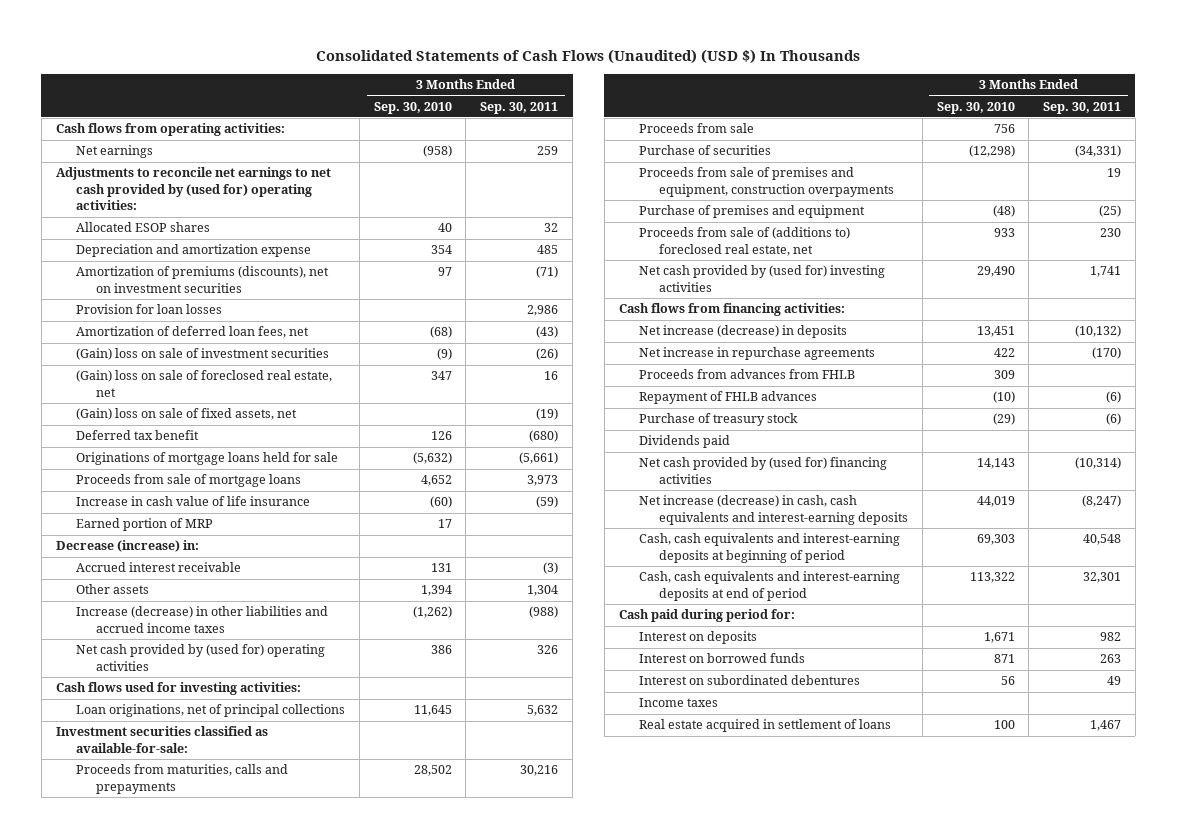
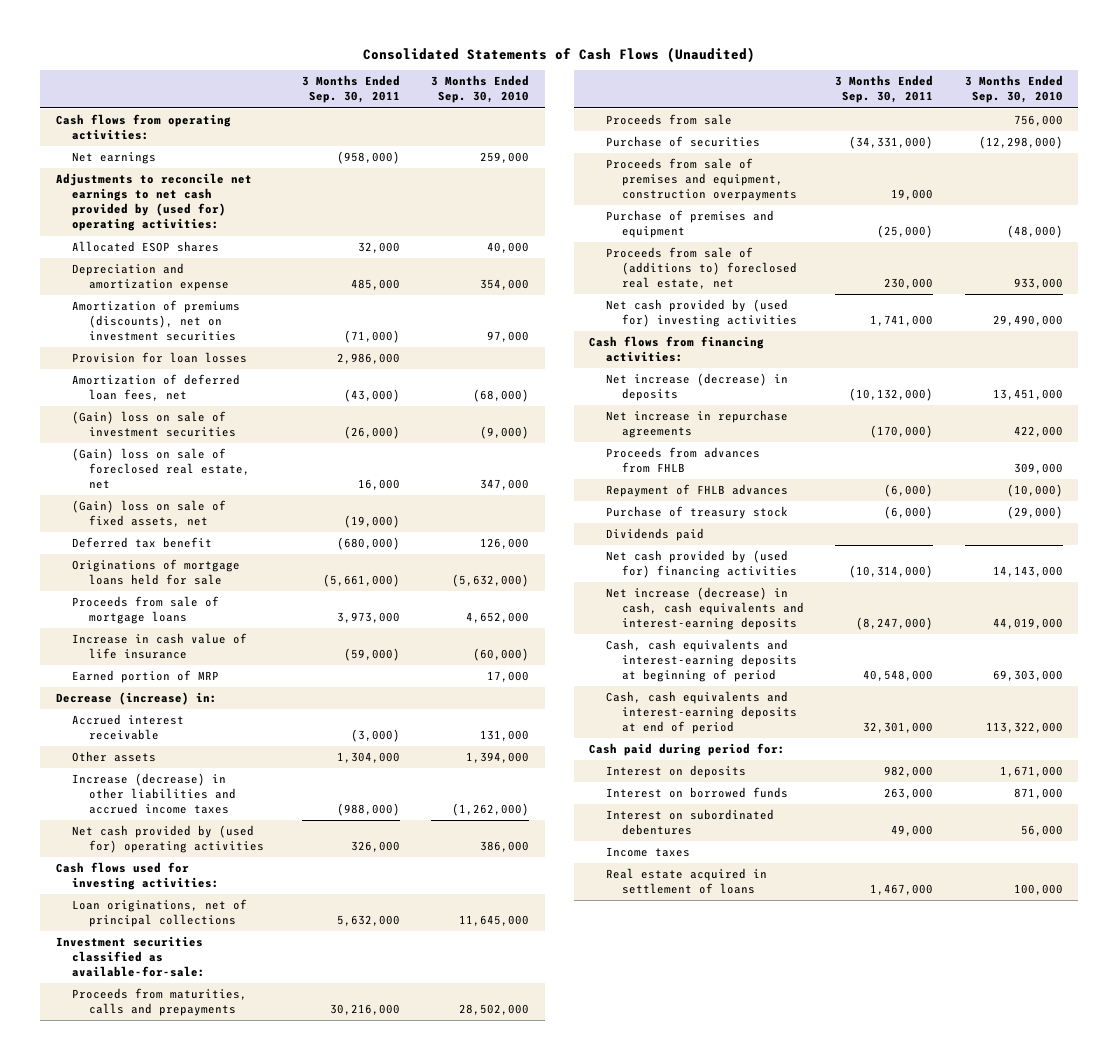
[316,49,861,65] Consolidated Statements of Cash Flows (Unaudited) (USD $) In Thousands -> [363,46,756,63] Consolidated Statements of Cash Flows (Unaudited)
[422,145,452,158] (958) -> [480,152,530,164] 259,000
[537,146,559,156] 259 -> [336,151,400,165] (958,000)
[437,223,452,233] 40 -> [487,242,530,254] 40,000
[544,223,559,233] 32 -> [357,242,400,254] 32,000
[430,245,452,255] 354 -> [480,279,530,291] 354,000
[537,245,559,255] 485 -> [350,279,400,291] 485,000
[437,267,452,277] 97 -> [487,331,530,343] 97,000
[536,266,559,279] (71) -> [343,330,400,344] (71,000)
[527,305,559,317] 2,986 -> [336,353,400,365] 2,986,000
[429,326,452,339] (68) -> [473,389,530,403] (68,000)
[536,326,559,339] (43) -> [343,389,400,403] (43,000)
[436,348,452,361] (9) -> [480,426,530,440] (9,000)
[536,348,559,361] (26) -> [343,426,400,440] (26,000)
[430,371,452,381] 347 -> [480,479,530,491] 347,000
[544,371,559,381] 16 -> [357,479,400,491] 16,000
[536,408,559,421] (19) -> [343,515,400,529] (19,000)
[430,431,452,441] 126 -> [480,538,530,550] 126,000
[529,430,559,443] (680) -> [336,537,400,551] (680,000)
[412,452,452,465] (5,632) -> [452,574,530,588] (5,632,000)
[519,452,559,465] (5,661) -> [322,574,400,588] (5,661,000)
[420,475,452,487] 4,652 -> [466,612,530,624] 4,652,000
[527,475,559,487] 3,973 -> [336,612,400,624] 3,973,000
[429,496,452,509] (60) -> [473,648,530,662] (60,000)
[536,496,559,509] (59) -> [343,648,400,662] (59,000)
[437,519,452,529] 17 -> [487,671,530,683] 17,000
[430,563,452,573] 131 -> [480,730,530,742] 131,000
[543,562,559,575] (3) -> [350,729,400,743] (3,000)
[420,585,452,597] 1,394 -> [466,752,530,764] 1,394,000
[527,585,559,597] 1,304 -> [336,752,400,764] 1,304,000
[412,606,452,619] (1,262) -> [452,803,530,817] (1,262,000)
[529,606,559,619] (988) -> [336,803,400,817] (988,000)
[430,645,452,655] 386 -> [480,841,530,853] 386,000
[537,645,559,655] 326 -> [350,841,400,853] 326,000
[413,705,452,717] 11,645 -> [459,915,530,927] 11,645,000
[527,705,559,717] 5,632 -> [336,915,400,927] 5,632,000
[413,765,452,777] 28,502 -> [459,1004,530,1016] 28,502,000
[520,765,559,777] 30,216 -> [329,1004,400,1016] 30,216,000
[993,124,1015,134] 756 -> [1013,115,1063,127] 756,000
[968,145,1015,158] (12,298) -> [978,136,1063,150] (12,298,000)
[1075,145,1122,158] (34,331) -> [849,136,934,150] (34,331,000)
[1107,168,1122,178] 19 -> [891,189,934,201] 19,000
[992,205,1015,218] (48) -> [1006,225,1063,239] (48,000)
[1099,205,1122,218] (25) -> [877,225,934,239] (25,000)
[993,228,1015,238] 933 -> [1013,278,1063,290] 933,000
[1100,228,1122,238] 230 -> [884,278,934,290] 230,000
[976,266,1015,278] 29,490 -> [992,315,1063,327] 29,490,000
[1090,266,1122,278] 1,741 -> [870,315,934,327] 1,741,000
[976,326,1015,338] 13,451 -> [992,389,1063,401] 13,451,000
[1075,325,1122,338] (10,132) -> [849,388,934,402] (10,132,000)
[993,348,1015,358] 422 -> [1013,426,1063,438] 422,000
[1092,347,1122,360] (170) -> [870,425,934,439] (170,000)
[993,370,1015,380] 309 -> [1013,463,1063,475] 309,000
[992,391,1015,404] (10) -> [1006,484,1063,498] (10,000)
[1106,391,1122,404] (6) -> [884,484,934,498] (6,000)
[992,413,1015,426] (29) -> [1006,506,1063,520] (29,000)
[1106,413,1122,426] (6) -> [884,506,934,520] (6,000)
[976,458,1015,470] 14,143 -> [992,566,1063,578] 14,143,000
[1075,457,1122,470] (10,314) -> [849,565,934,579] (10,314,000)
[976,496,1015,508] 44,019 -> [992,618,1063,630] 44,019,000
[1082,495,1122,508] (8,247) -> [856,617,934,631] (8,247,000)
[976,534,1015,546] 69,303 -> [992,670,1063,682] 69,303,000
[1083,534,1122,546] 40,548 -> [863,670,934,682] 40,548,000
[969,572,1015,584] 113,322 -> [985,722,1063,734] 113,322,000
[1083,572,1122,584] 32,301 -> [863,722,934,734] 32,301,000
[983,632,1015,644] 1,671 -> [999,766,1063,778] 1,671,000
[1100,632,1122,642] 982 -> [884,766,934,778] 982,000
[993,654,1015,664] 871 -> [1013,788,1063,800] 871,000
[1100,654,1122,664] 263 -> [884,788,934,800] 263,000
[1000,676,1015,686] 56 -> [1020,825,1063,837] 56,000
[1107,676,1122,686] 49 -> [891,825,934,837] 49,000
[993,720,1015,730] 100 -> [1013,884,1063,896] 100,000
[1090,720,1122,732] 1,467 -> [870,884,934,896] 1,467,000

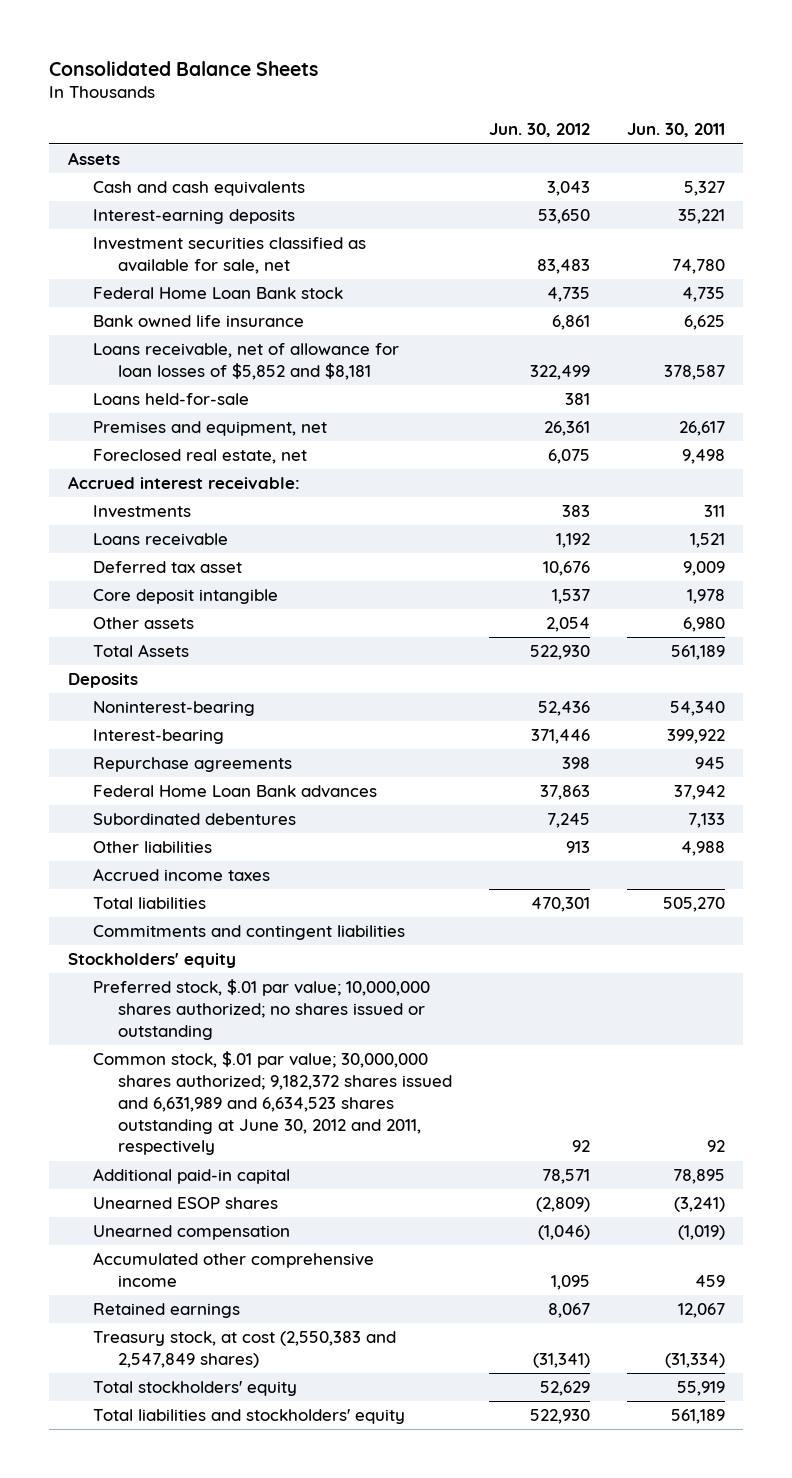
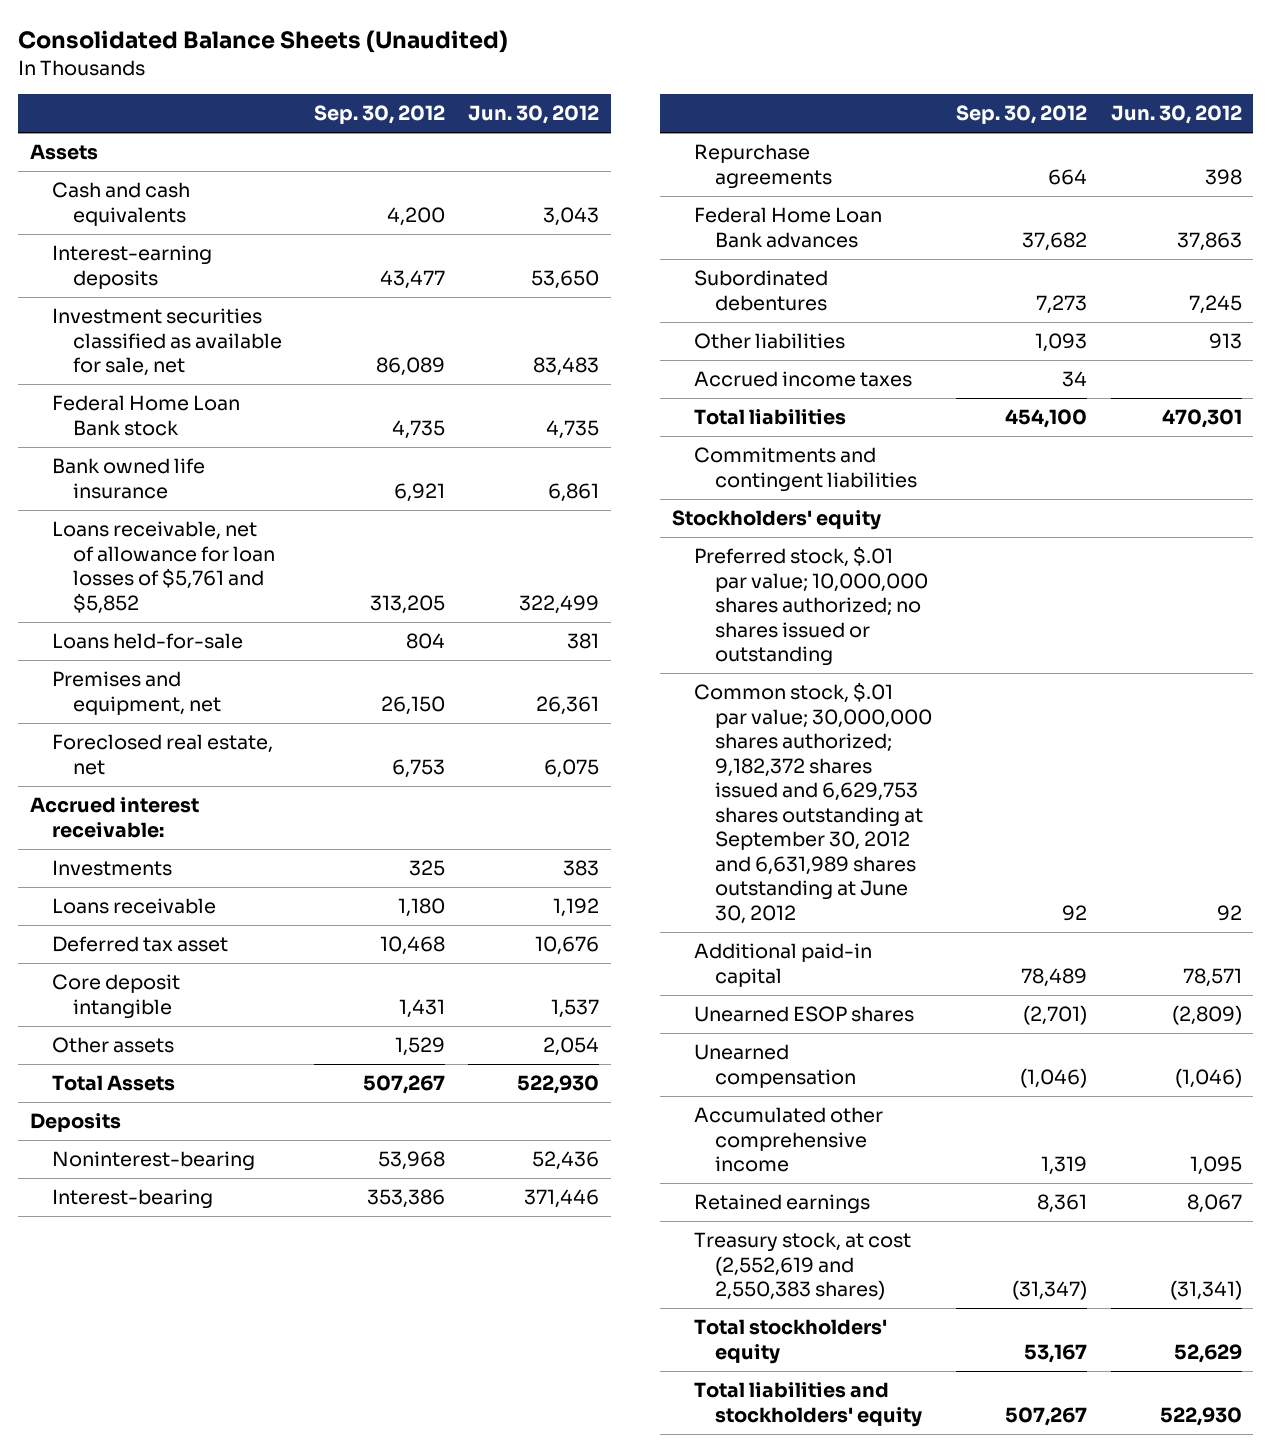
[49,60,319,76] Consolidated Balance Sheets -> [18,30,509,54] Consolidated Balance Sheets (Unaudited)
[626,123,725,138] Jun. 30, 2011 -> none
none -> [313,105,445,125] Sep. 30, 2012
[93,343,400,380] Loans receivable, net of allowance for loan losses of $5,852 and $8,181 -> [51,521,276,614] Loans receivable, net of allowance for loan losses of $5,761 and $5,852
[93,1051,453,1156] Common stock, $.01 par value; 30,000,000 shares authorized; 9,182,372 shares issued and 6,631,989 and 6,634,523 shares outstanding at June 30, 2012 and 2011, respectively -> [693,682,933,924] Common stock, $.01 par value; 30,000,000 shares authorized; 9,182,372 shares issued and 6,629,753 shares outstanding at September 30, 2012 and 6,631,989 shares outstanding at June 30, 2012
[93,1331,397,1368] Treasury stock, at cost (2,550,383 and 2,547,849 shares) -> [693,1232,911,1301] Treasury stock, at cost (2,552,619 and 2,550,383 shares)

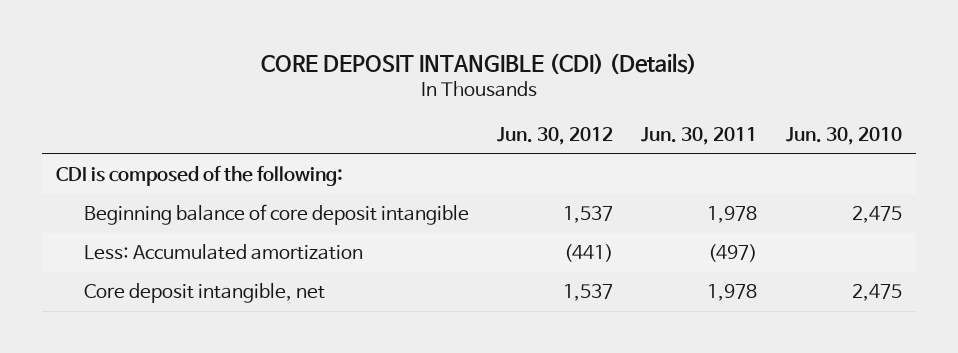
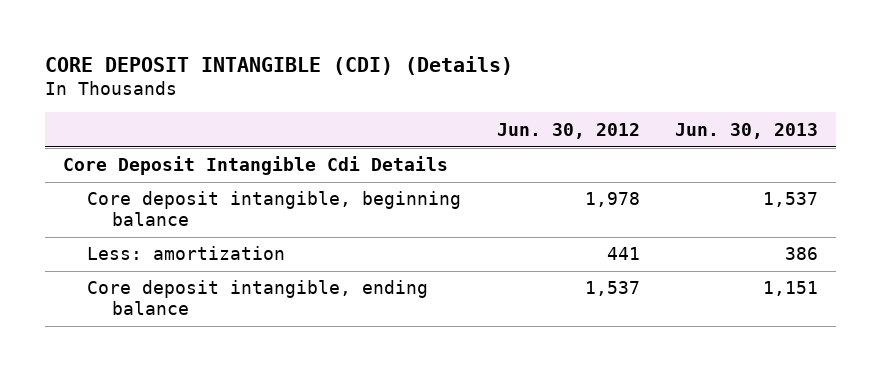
[641,127,758,146] Jun. 30, 2011 -> none
[785,127,902,146] Jun. 30, 2010 -> none
none -> [675,122,819,139] Jun. 30, 2013
[56,166,344,187] CDI is composed of the following: -> none
none -> [62,156,448,176] Core Deposit Intangible Cdi Details
[83,204,469,226] Beginning balance of core deposit intangible -> [87,191,462,227] Core deposit intangible, beginning balance
[562,206,613,224] 1,537 -> [584,192,640,208] 1,978
[83,244,363,261] Less: Accumulated amortization -> [87,246,286,261] Less: amortization
[563,244,613,263] (441) -> [606,247,640,261] 441
[83,283,325,304] Core deposit intangible, net -> [87,280,429,316] Core deposit intangible, ending balance

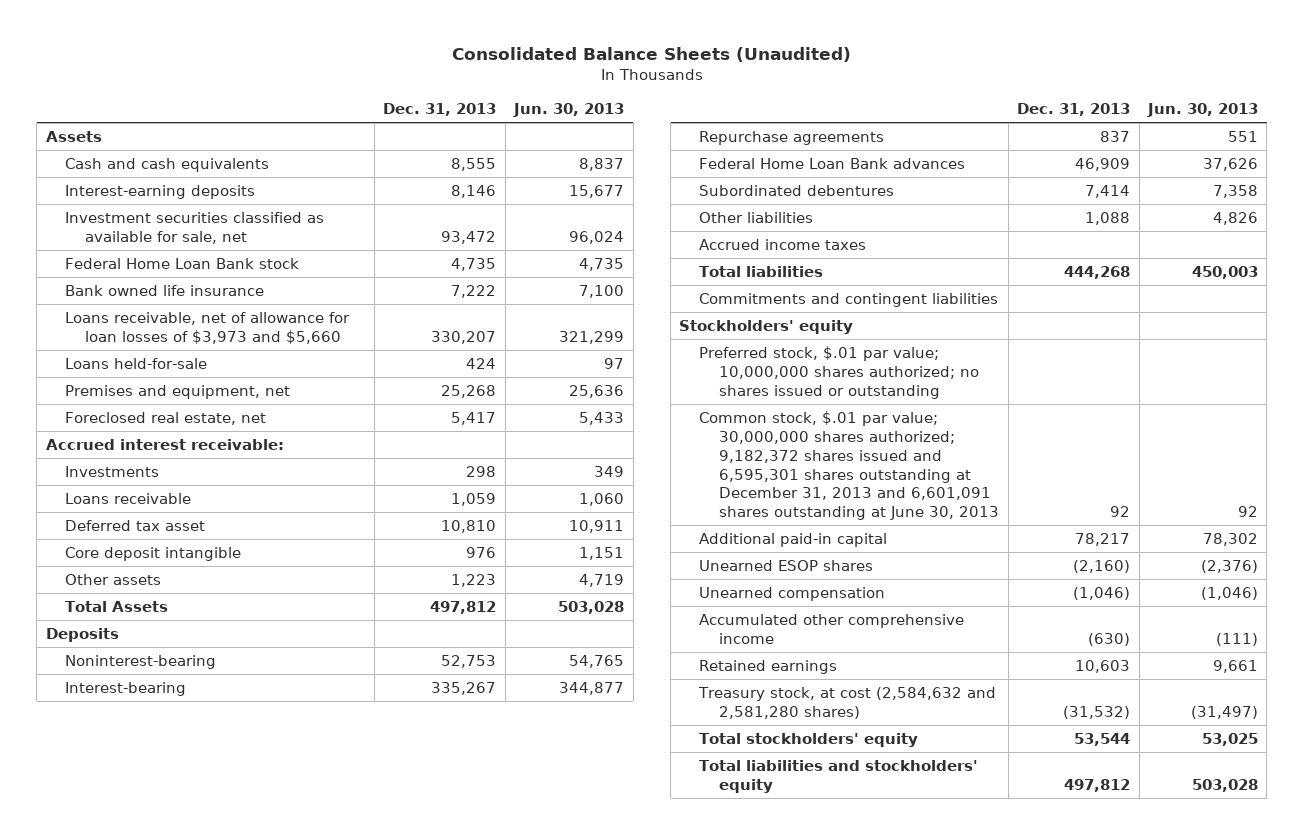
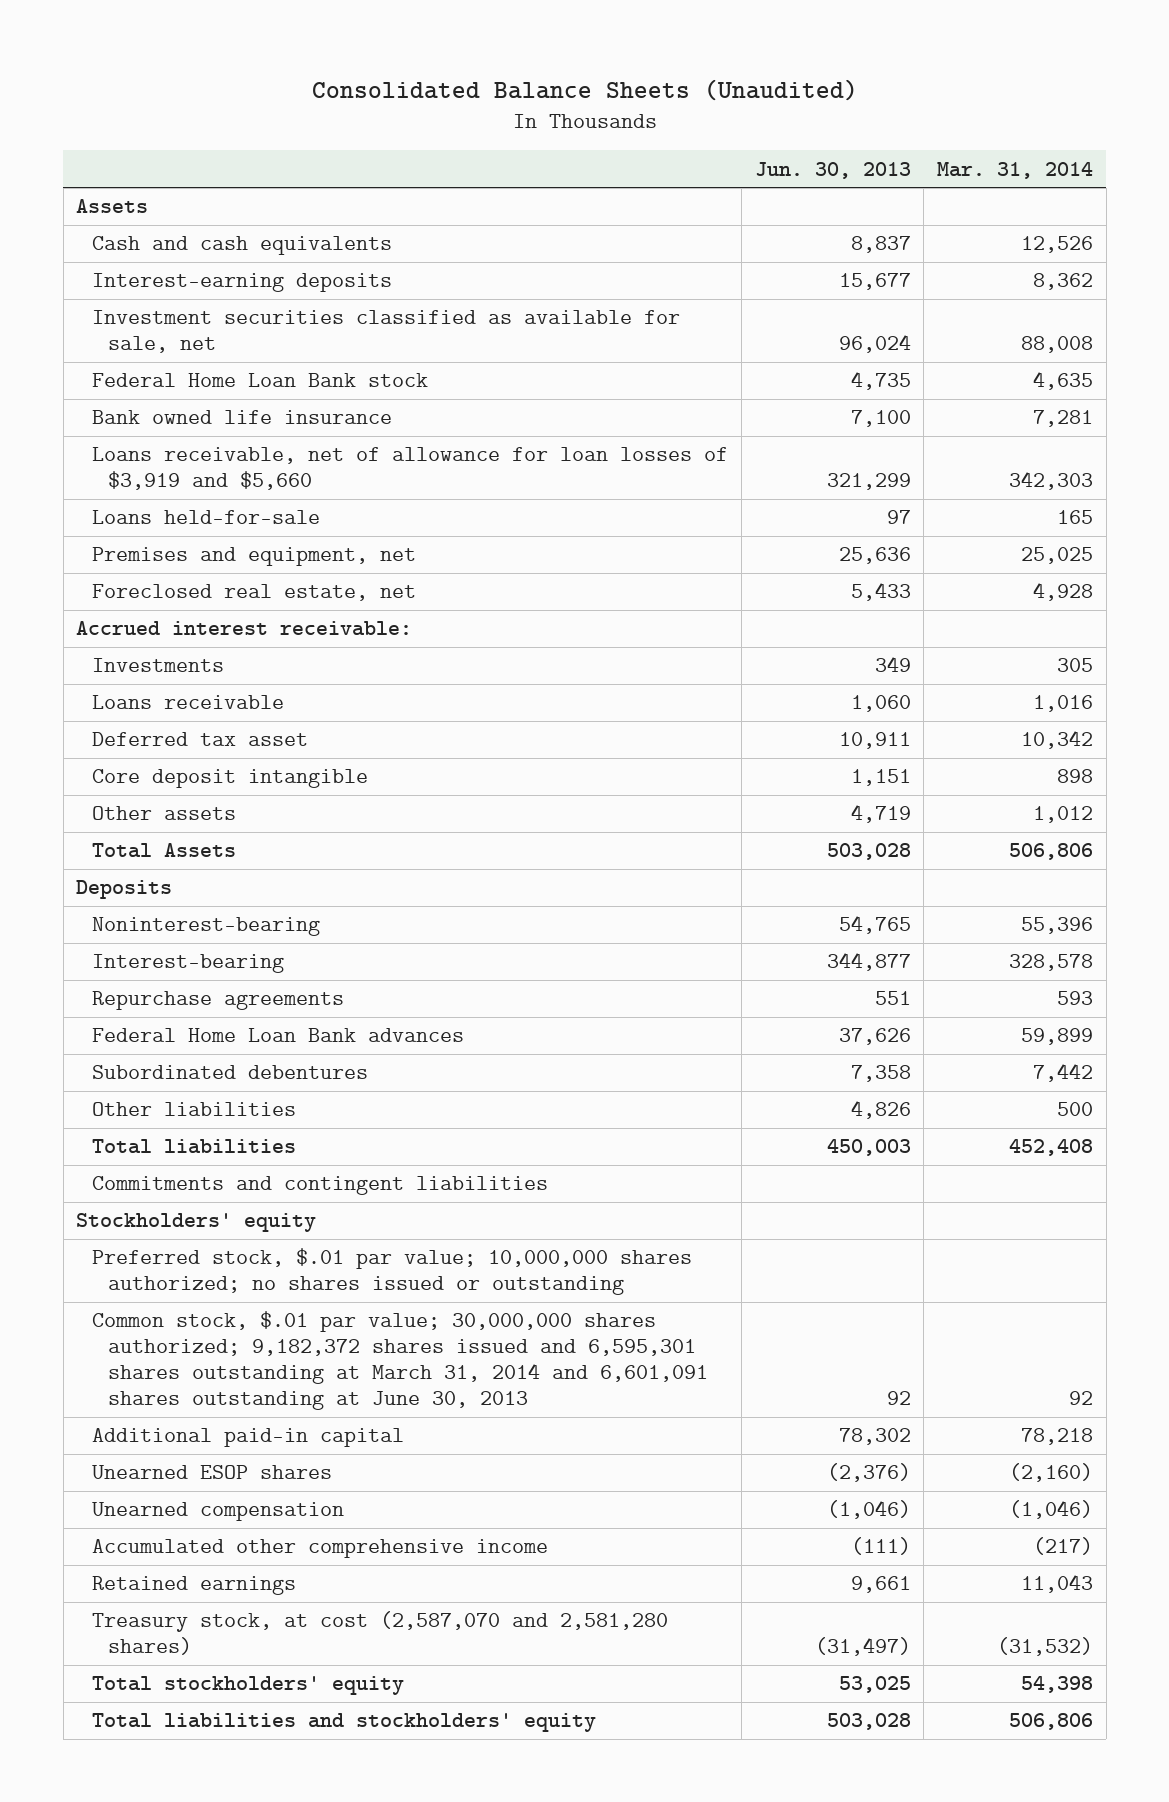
[383,103,497,117] Dec. 31, 2013 -> none
none -> [937,161,1094,179] Mar. 31, 2014
[65,312,351,344] Loans receivable, net of allowance for loan losses of $3,973 and $5,660 -> [92,447,729,491] Loans receivable, net of allowance for loan losses of $3,919 and $5,660
[699,239,867,251] Accrued income taxes -> none
[699,411,1000,521] Common stock, $.01 par value; 30,000,000 shares authorized; 9,182,372 shares issued and 6,595,301 shares outstanding at December 31, 2013 and 6,601,091 shares outstanding at June 30, 2013 -> [92,1311,709,1411] Common stock, $.01 par value; 30,000,000 shares authorized; 9,182,372 shares issued and 6,595,301 shares outstanding at March 31, 2014 and 6,601,091 shares outstanding at June 30, 2013
[698,687,997,719] Treasury stock, at cost (2,584,632 and 2,581,280 shares) -> [92,1611,669,1656] Treasury stock, at cost (2,587,070 and 2,581,280 shares)

